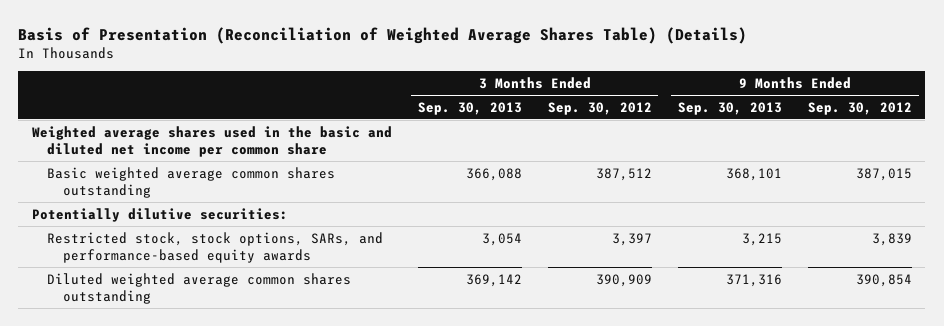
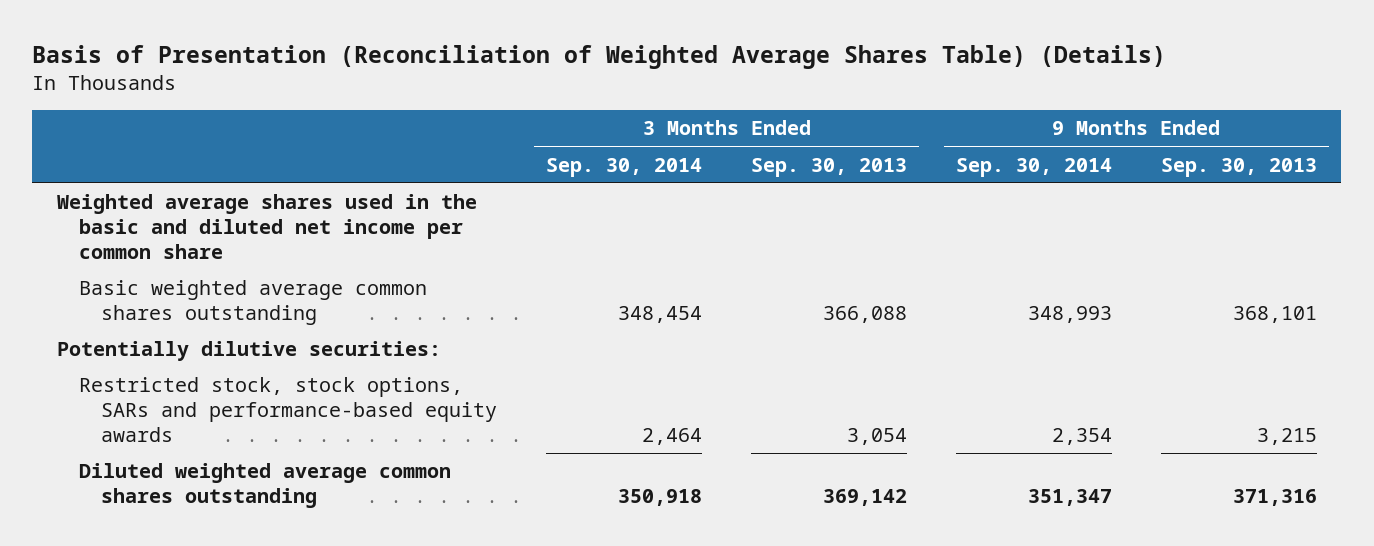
[547,101,652,115] Sep. 30, 2012 -> none
[808,101,913,115] Sep. 30, 2012 -> none
none -> [546,157,703,177] Sep. 30, 2014
none -> [955,157,1112,177] Sep. 30, 2014
[47,231,384,263] Restricted stock, stock options, SARs, and performance-based equity awards -> [78,377,498,443] Restricted stock, stock options, SARs and performance-based equity awards

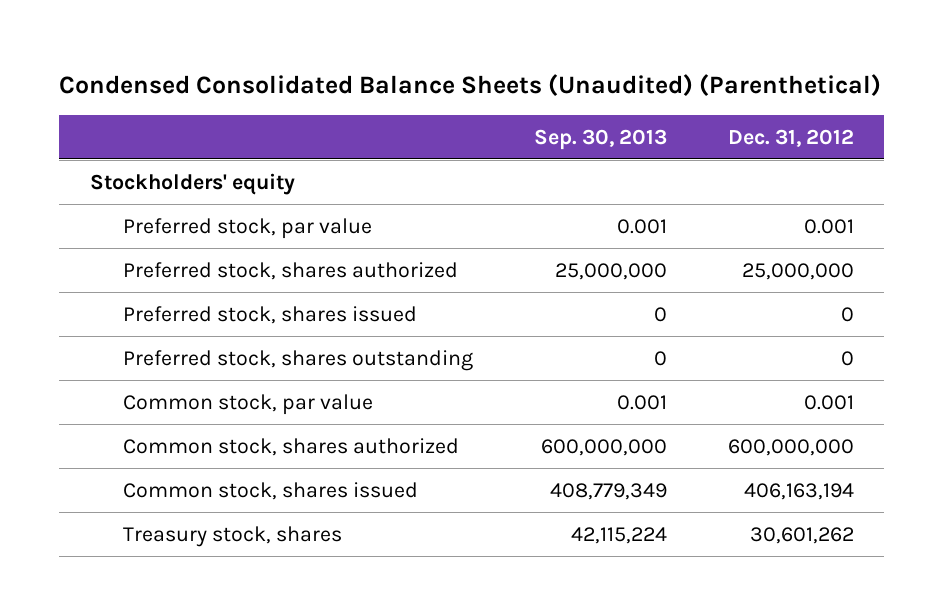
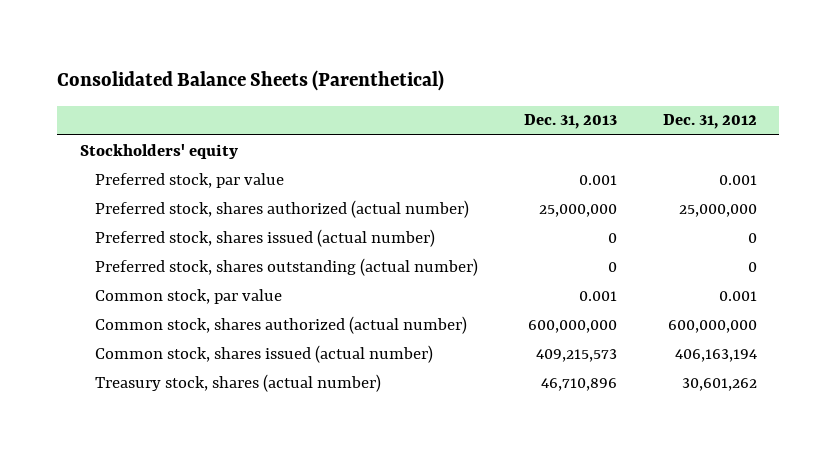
[59,73,882,96] Condensed Consolidated Balance Sheets (Unaudited) (Parenthetical) -> [56,70,444,92] Consolidated Balance Sheets (Parenthetical)
[533,128,667,150] Sep. 30, 2013 -> none
none -> [523,114,617,130] Dec. 31, 2013
[123,261,459,280] Preferred stock, shares authorized -> [95,199,470,218] Preferred stock, shares authorized (actual number)
[123,305,418,324] Preferred stock, shares issued -> [95,228,436,247] Preferred stock, shares issued (actual number)
[123,349,474,371] Preferred stock, shares outstanding -> [95,257,479,276] Preferred stock, shares outstanding (actual number)
[123,437,460,456] Common stock, shares authorized -> [95,315,468,334] Common stock, shares authorized (actual number)
[123,481,419,500] Common stock, shares issued -> [95,344,434,363] Common stock, shares issued (actual number)
[123,525,343,547] Treasury stock, shares -> [95,373,382,392] Treasury stock, shares (actual number)

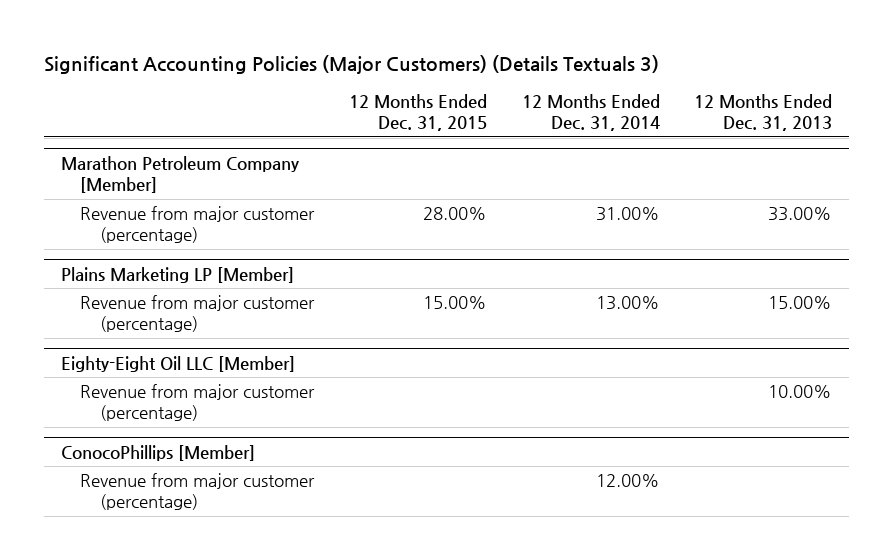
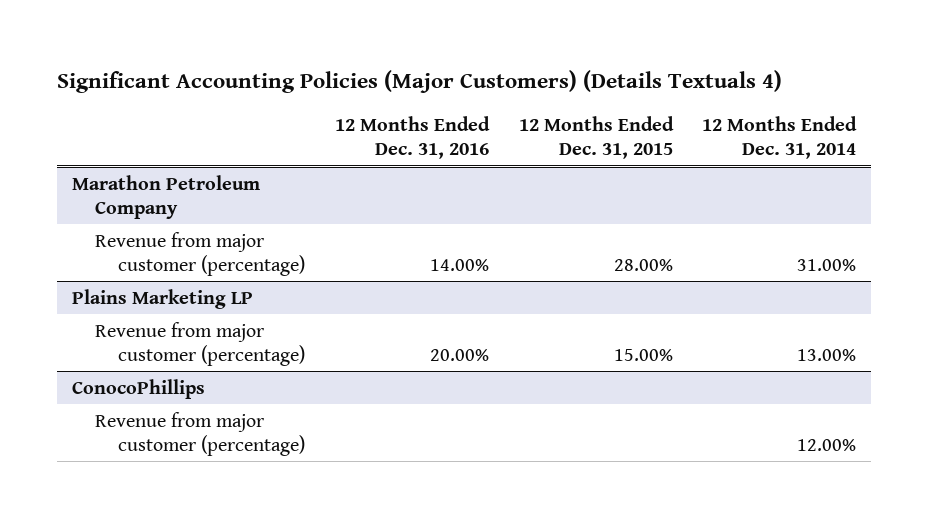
[43,54,659,74] Significant Accounting Policies (Major Customers) (Details Textuals 3) -> [56,69,782,93] Significant Accounting Policies (Major Customers) (Details Textuals 4)
[694,93,833,131] 12 Months Ended Dec. 31, 2013 -> none
none -> [334,115,490,160] 12 Months Ended Dec. 31, 2016
[61,155,300,193] Marathon Petroleum Company [Member] -> [71,174,260,220] Marathon Petroleum Company
[61,266,295,283] Plains Marketing LP [Member] -> [71,288,253,309] Plains Marketing LP
[61,355,296,372] Eighty-Eight Oil LLC [Member] -> none
[80,384,316,422] Revenue from major customer (percentage) -> none
[61,444,256,461] ConocoPhillips [Member] -> [71,378,205,399] ConocoPhillips

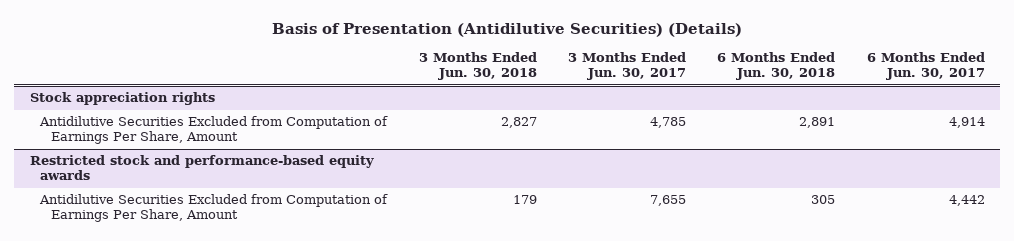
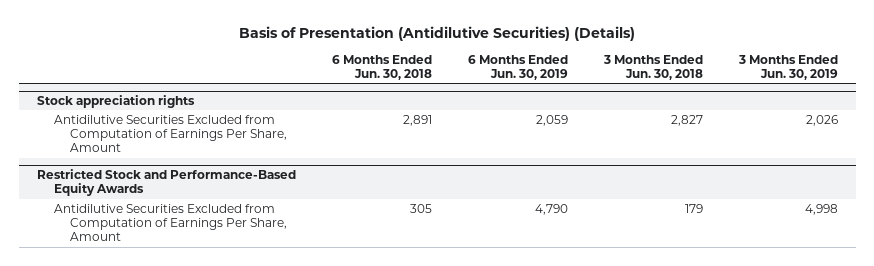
[568,52,687,81] 3 Months Ended Jun. 30, 2017 -> none
[866,52,985,81] 6 Months Ended Jun. 30, 2017 -> none
none -> [467,54,568,80] 6 Months Ended Jun. 30, 2019
none -> [737,54,838,80] 3 Months Ended Jun. 30, 2019
[29,155,374,181] Restricted stock and performance-based equity awards -> [36,169,296,197] Restricted Stock and Performance-Based Equity Awards

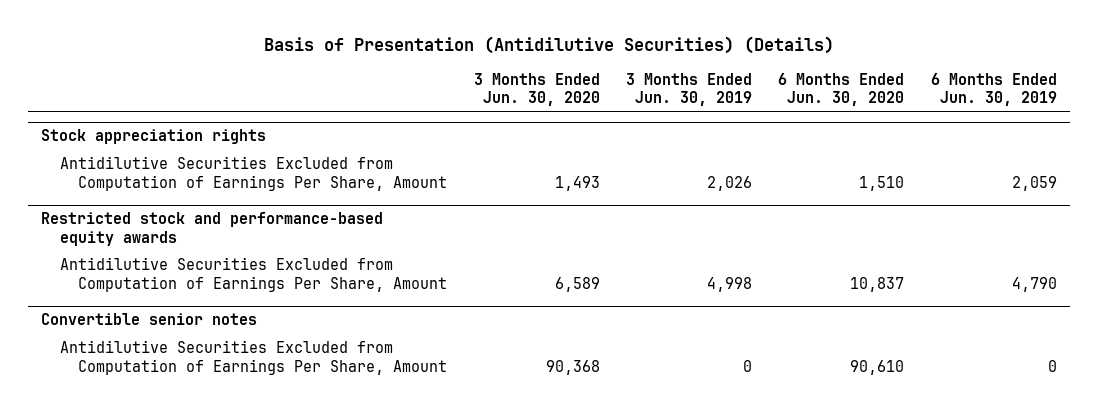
[331,54,432,80] 6 Months Ended Jun. 30, 2018 -> none
[602,54,703,80] 3 Months Ended Jun. 30, 2018 -> none
none -> [473,73,600,107] 3 Months Ended Jun. 30, 2020
none -> [778,73,905,107] 6 Months Ended Jun. 30, 2020
[36,169,296,197] Restricted Stock and Performance-Based Equity Awards -> [41,212,384,246] Restricted stock and performance-based equity awards
none -> [41,313,258,326] Convertible senior notes
none -> [59,340,448,375] Antidilutive Securities Excluded from Computation of Earnings Per Share, Amount

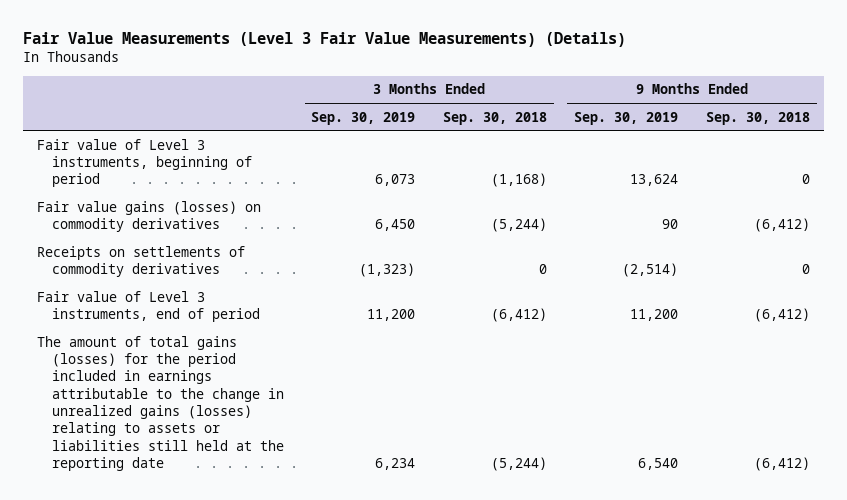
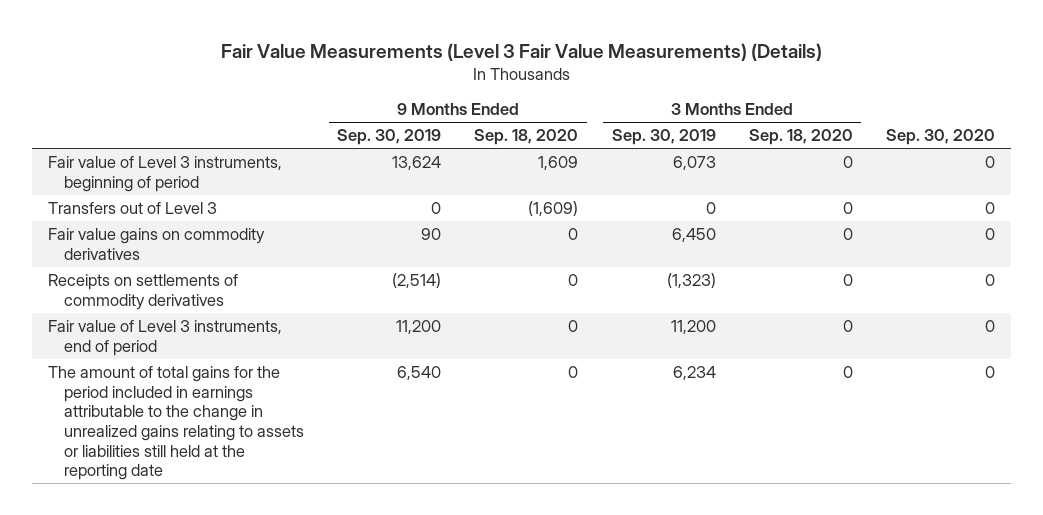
[442,111,547,125] Sep. 30, 2018 -> none
[705,111,810,125] Sep. 30, 2018 -> none
none -> [474,129,579,146] Sep. 18, 2020
none -> [748,129,853,146] Sep. 18, 2020
none -> [885,129,995,146] Sep. 30, 2020
none -> [48,202,218,215] Transfers out of Level 3
[36,200,261,232] Fair value gains (losses) on commodity derivatives -> [48,228,266,260] Fair value gains on commodity derivatives
[36,335,284,472] The amount of total gains (losses) for the period included in earnings attributable to the change in unrealized gains (losses) relating to assets or liabilities still held at the reporting date -> [48,366,305,481] The amount of total gains for the period included in earnings attributable to the change in unrealized gains relating to assets or liabilities still held at the reporting date

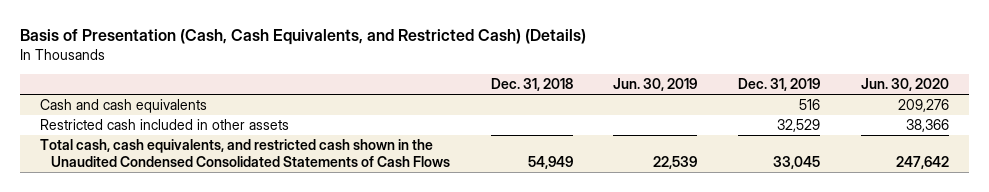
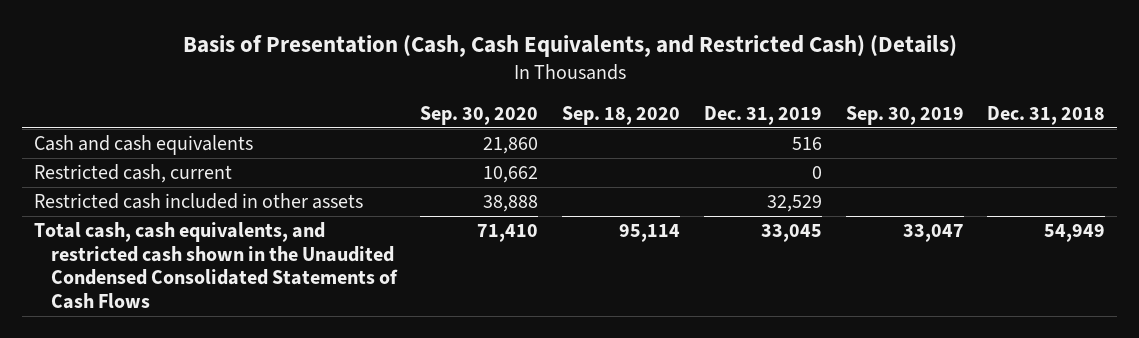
[613,78,698,92] Jun. 30, 2019 -> none
[860,78,949,92] Jun. 30, 2020 -> none
none -> [420,106,539,126] Sep. 30, 2020
none -> [562,106,681,126] Sep. 18, 2020
none -> [845,106,964,126] Sep. 30, 2019
none -> [33,163,232,183] Restricted cash, current

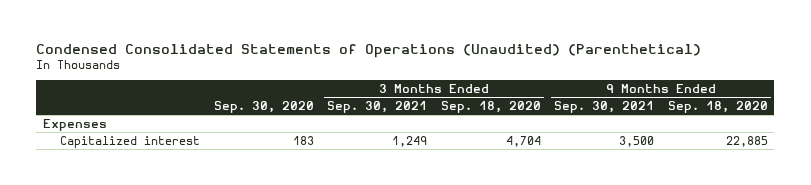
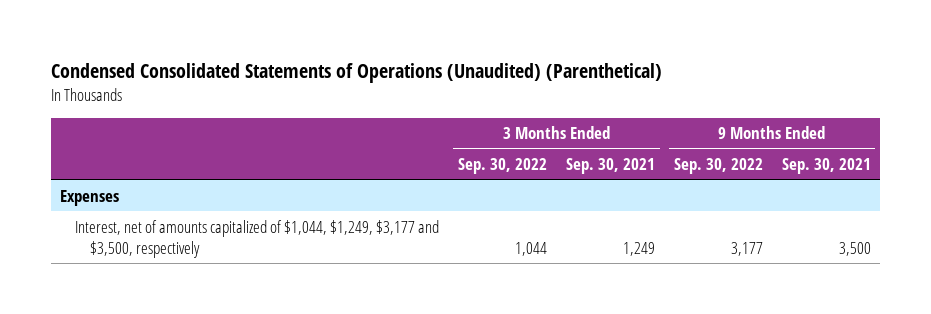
[213,100,314,113] Sep. 30, 2020 -> none
[440,100,541,113] Sep. 18, 2020 -> none
[667,100,768,113] Sep. 18, 2020 -> none
none -> [458,158,548,175] Sep. 30, 2022
none -> [673,158,763,175] Sep. 30, 2022
[60,135,201,148] Capitalized interest -> [75,219,440,259] Interest, net of amounts capitalized of $1,044, $1,249, $3,177 and $3,500, respectively

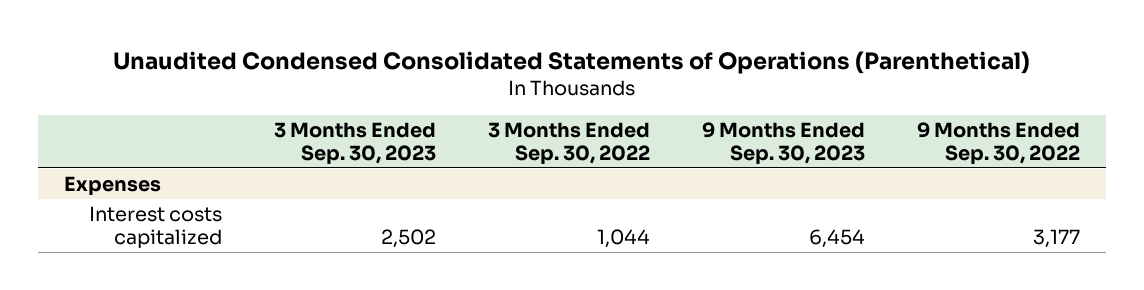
[51,62,663,83] Condensed Consolidated Statements of Operations (Unaudited) (Parenthetical) -> [113,50,1031,74] Unaudited Condensed Consolidated Statements of Operations (Parenthetical)
[565,158,655,175] Sep. 30, 2021 -> none
[781,158,871,175] Sep. 30, 2021 -> none
none -> [274,122,437,164] 3 Months Ended Sep. 30, 2023
none -> [701,122,865,164] 9 Months Ended Sep. 30, 2023
[75,219,440,259] Interest, net of amounts capitalized of $1,044, $1,249, $3,177 and $3,500, respectively -> [89,206,223,248] Interest costs capitalized

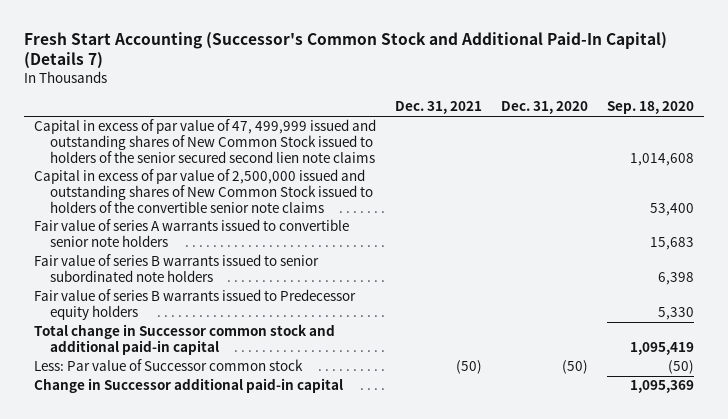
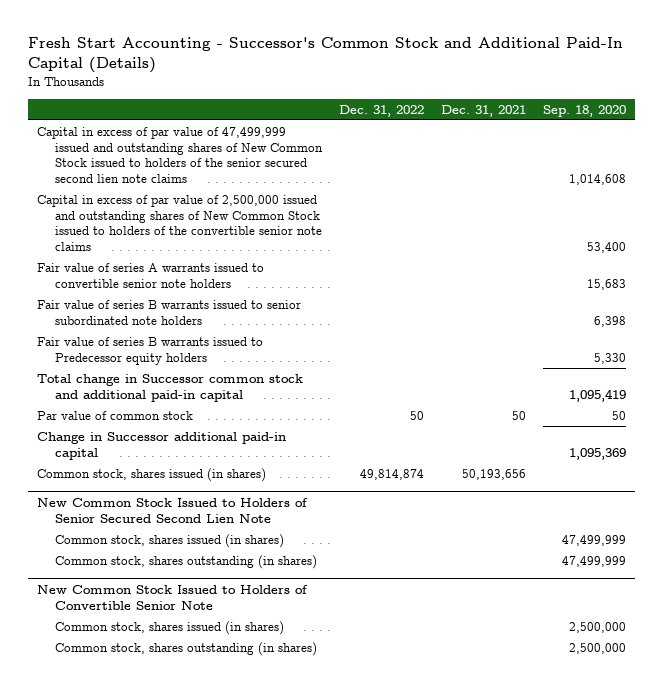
[23,31,667,70] Fresh Start Accounting (Successor's Common Stock and Additional Paid-In Capital) (Details 7) -> [28,37,624,74] Fresh Start Accounting - Successor's Common Stock and Additional Paid-In Capital (Details)
[501,101,589,115] Dec. 31, 2020 -> none
none -> [339,104,425,117] Dec. 31, 2022
[33,119,376,163] Capital in excess of par value of 47, 499,999 issued and outstanding shares of New Common Stock issued to holders of the senior secured second lien note claims -> [36,126,324,184] Capital in excess of par value of 47,499,999 issued and outstanding shares of New Common Stock issued to holders of the senior secured second lien note claims
[33,359,303,372] Less: Par value of Successor common stock -> [36,410,193,420] Par value of common stock
[455,360,482,375] (50) -> [512,410,527,420] 50
[668,360,695,375] (50) -> [612,410,627,420] 50
none -> [36,467,266,482] Common stock, shares issued (in shares)
none -> [36,497,308,523] New Common Stock Issued to Holders of Senior Secured Second Lien Note
none -> [55,533,285,548] Common stock, shares issued (in shares)
none -> [55,554,318,569] Common stock, shares outstanding (in shares)
none -> [36,584,308,610] New Common Stock Issued to Holders of Convertible Senior Note
none -> [55,620,285,635] Common stock, shares issued (in shares)
none -> [55,641,318,656] Common stock, shares outstanding (in shares)

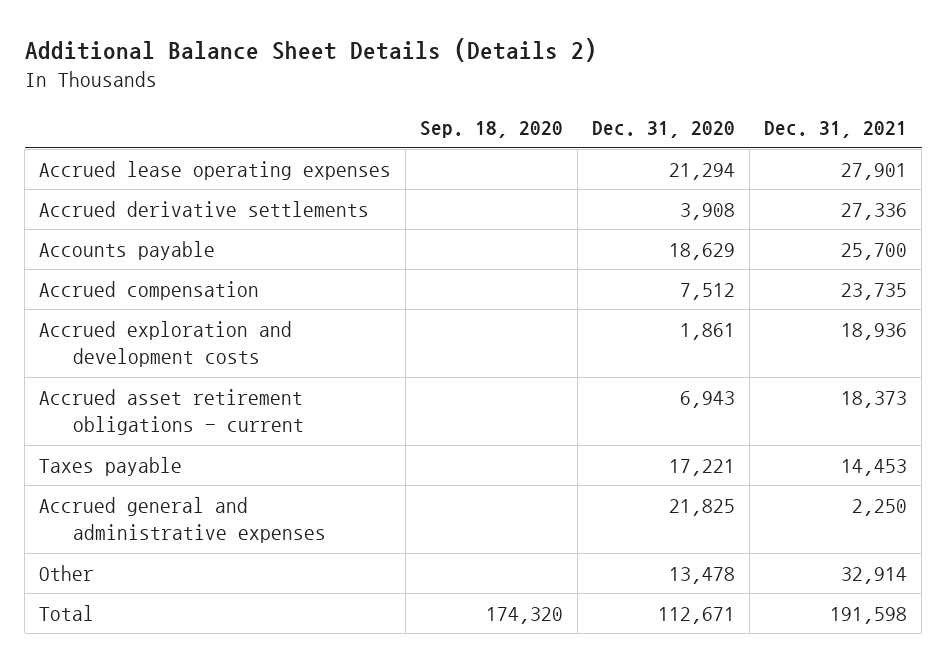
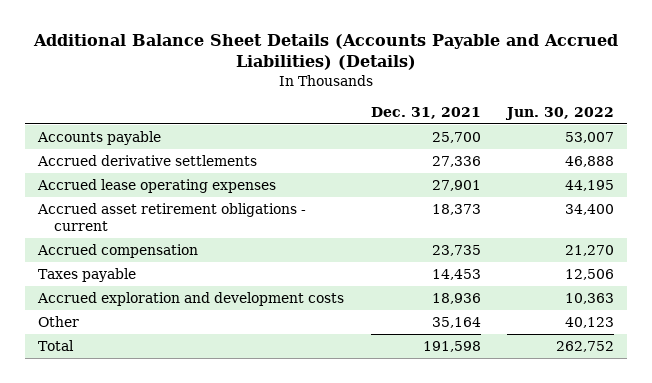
[24,37,597,62] Additional Balance Sheet Details (Details 2) -> [33,33,619,71] Additional Balance Sheet Details (Accounts Payable and Accrued Liabilities) (Details)
[420,121,564,139] Sep. 18, 2020 -> none
[592,121,736,139] Dec. 31, 2020 -> none
none -> [505,106,615,120] Jun. 30, 2022
[39,200,370,217] Accrued derivative settlements -> [36,154,257,166] Accrued derivative settlements
[39,160,392,180] Accrued lease operating expenses -> [36,178,276,193] Accrued lease operating expenses
[39,280,260,300] Accrued compensation -> [36,243,198,258] Accrued compensation
[39,496,326,544] Accrued general and administrative expenses -> none
[39,320,293,368] Accrued exploration and development costs -> [36,291,344,306] Accrued exploration and development costs
[841,566,908,584] 32,914 -> [431,316,481,328] 35,164

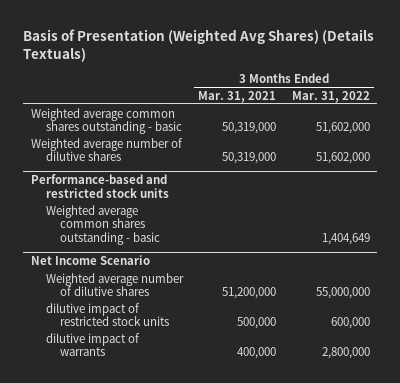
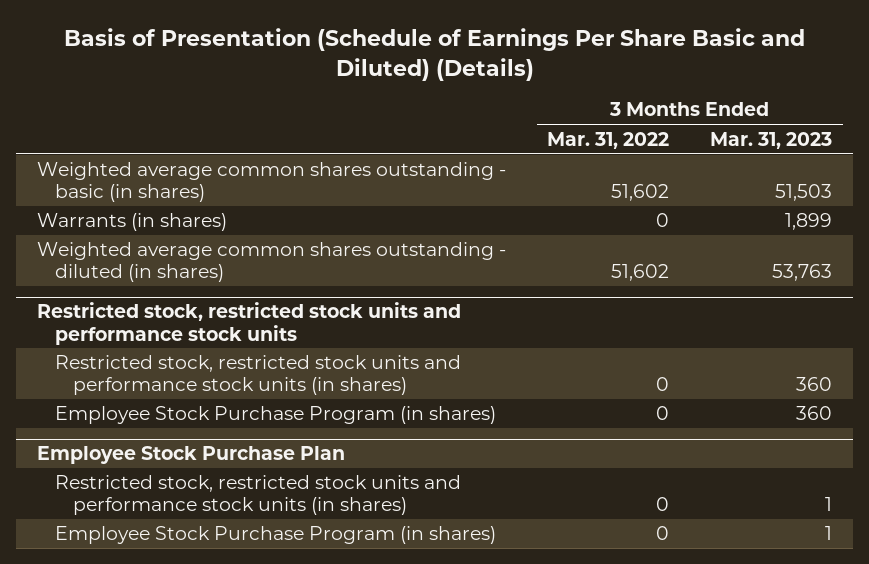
[22,28,374,62] Basis of Presentation (Weighted Avg Shares) (Details Textuals) -> [63,27,805,81] Basis of Presentation (Schedule of Earnings Per Share Basic and Diluted) (Details)
[198,90,277,103] Mar. 31, 2021 -> none
none -> [710,131,833,149] Mar. 31, 2023
[45,204,161,245] Weighted average common shares outstanding - basic -> none
[30,255,150,266] Net Income Scenario -> none
[45,272,184,297] Weighted average number of dilutive shares -> none
[45,332,140,357] dilutive impact of warrants -> none
[30,107,182,135] Weighted average common shares outstanding - basic -> [36,162,506,203] Weighted average common shares outstanding - basic (in shares)
[315,122,370,135] 51,602,000 -> [611,184,670,202] 51,602
none -> [36,213,227,232] Warrants (in shares)
[30,137,183,162] Weighted average number of dilutive shares -> [36,242,506,283] Weighted average common shares outstanding - diluted (in shares)
[315,152,370,165] 51,602,000 -> [611,264,670,282] 51,602
[30,174,169,198] Performance-based and restricted stock units -> [36,302,461,345] Restricted stock, restricted stock units and performance stock units
[45,302,170,327] dilutive impact of restricted stock units -> [54,355,461,396] Restricted stock, restricted stock units and performance stock units (in shares)
[330,317,370,330] 600,000 -> [656,377,670,392] 0
none -> [54,406,496,425] Employee Stock Purchase Program (in shares)
none -> [36,446,345,465] Employee Stock Purchase Plan
none -> [54,475,461,516] Restricted stock, restricted stock units and performance stock units (in shares)
none -> [54,526,496,545] Employee Stock Purchase Program (in shares)

